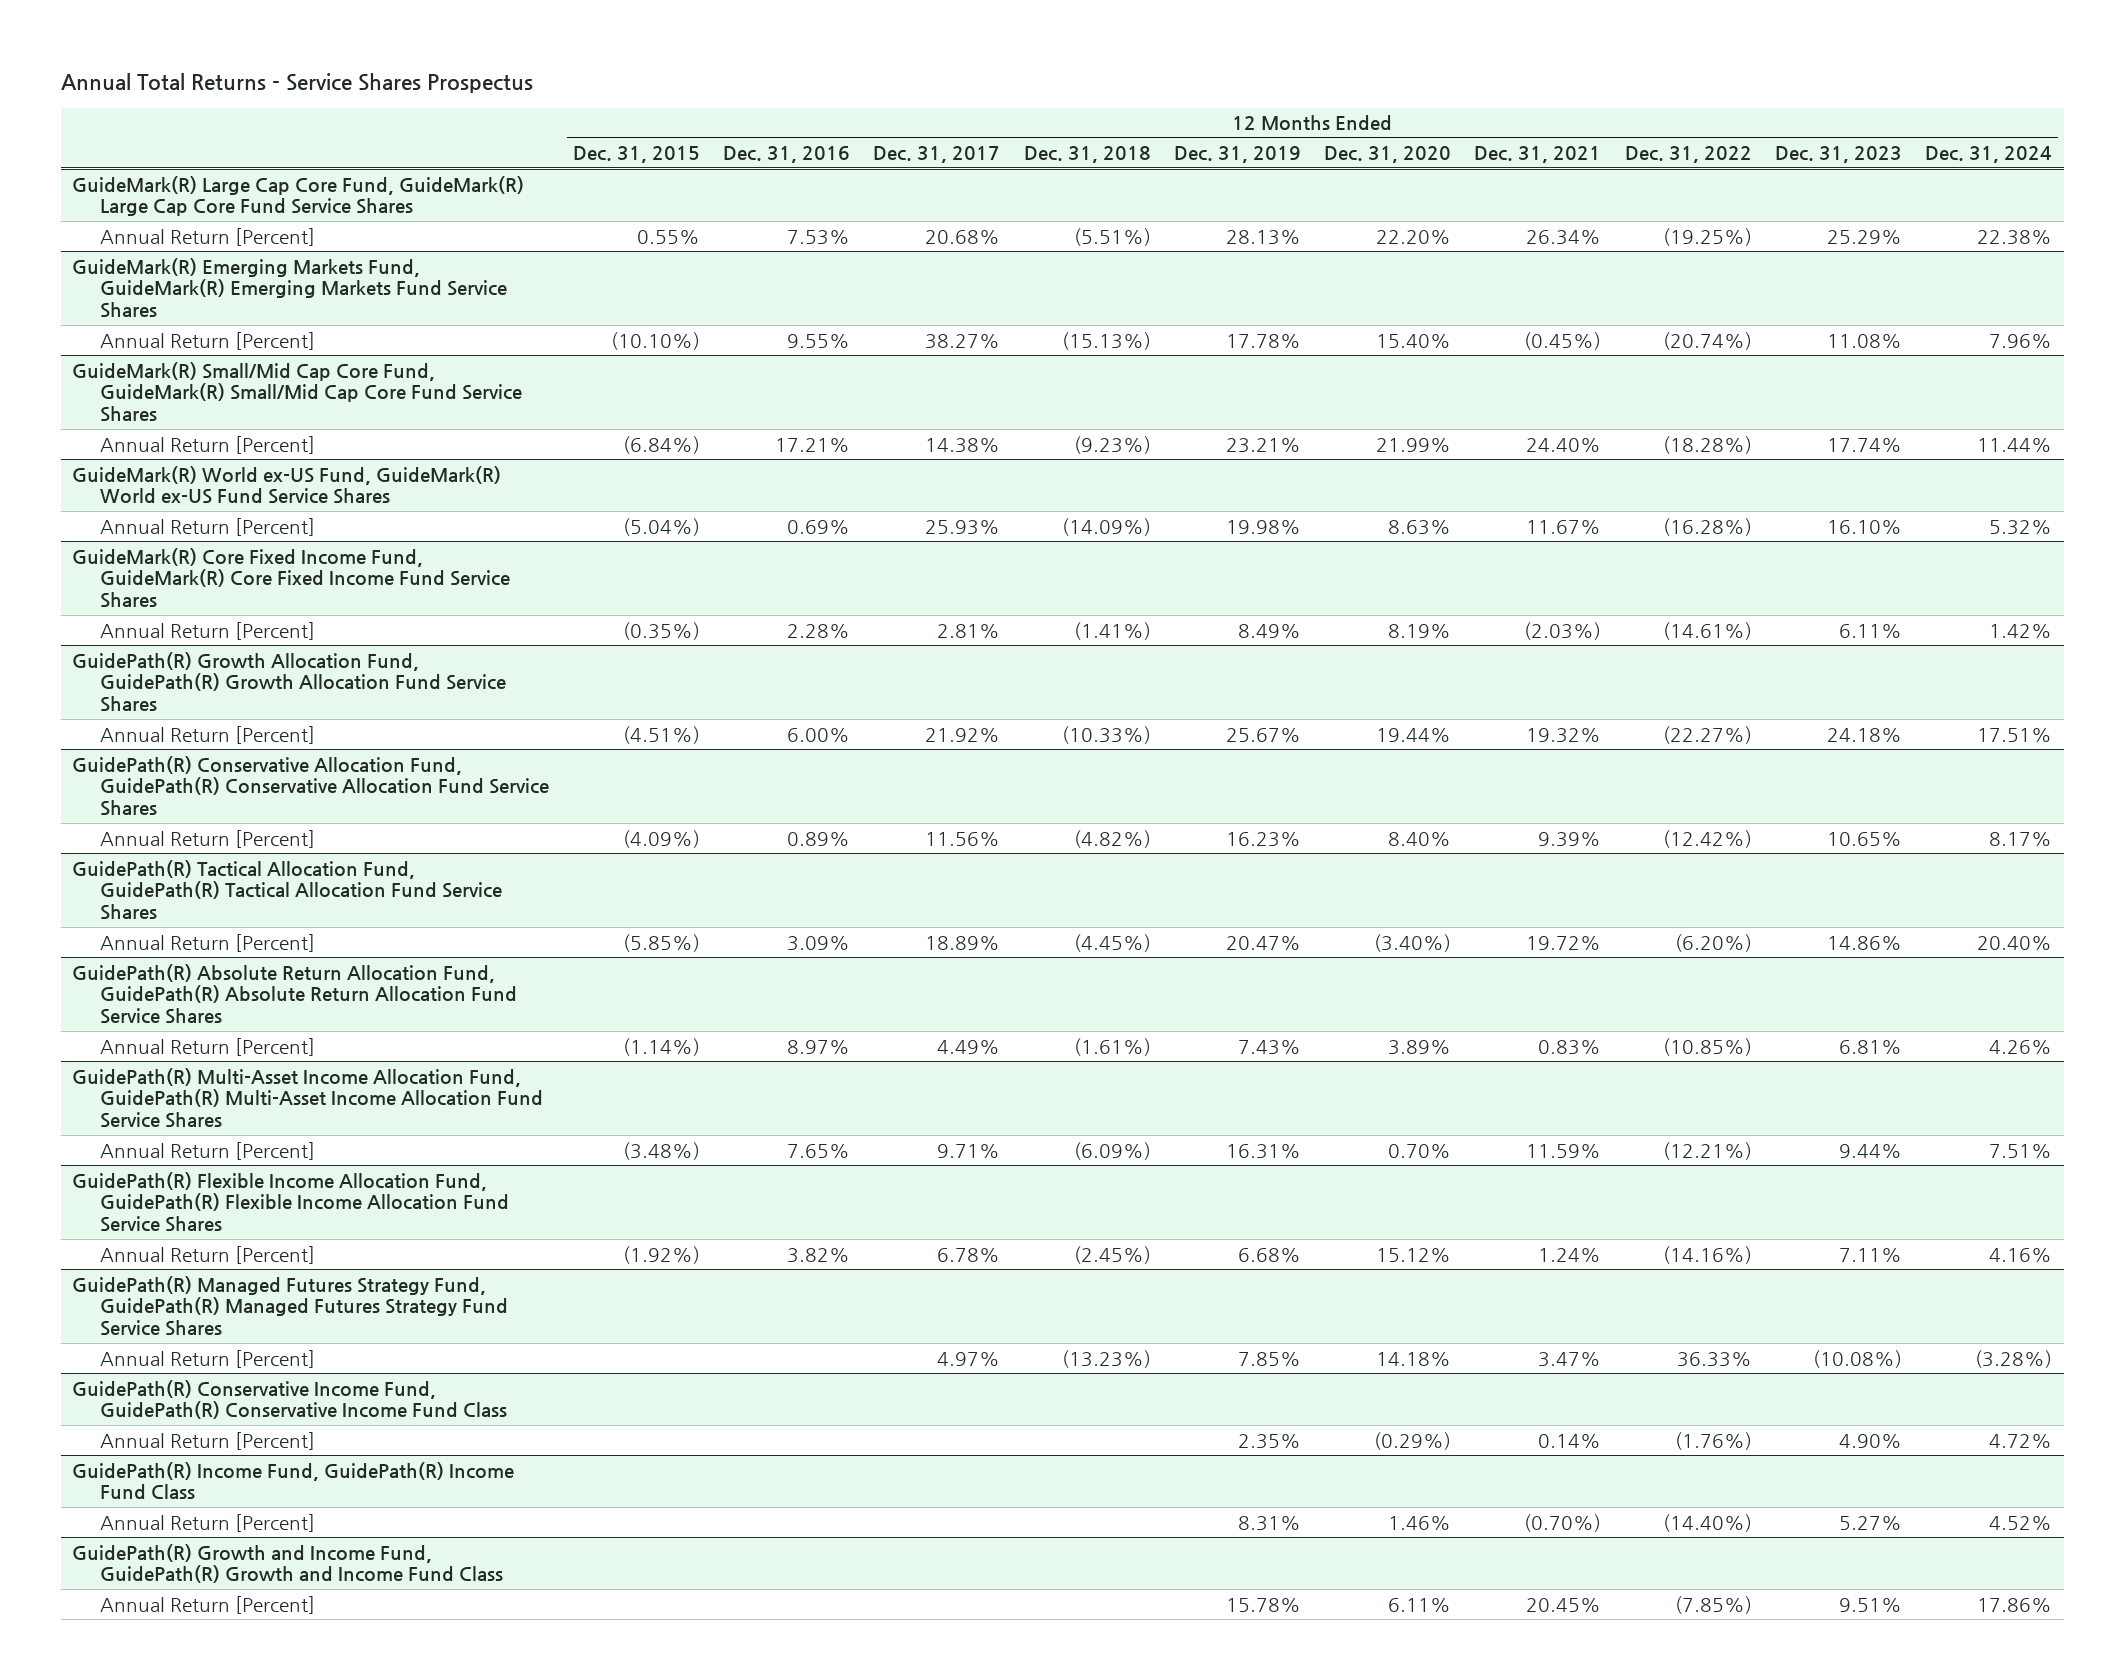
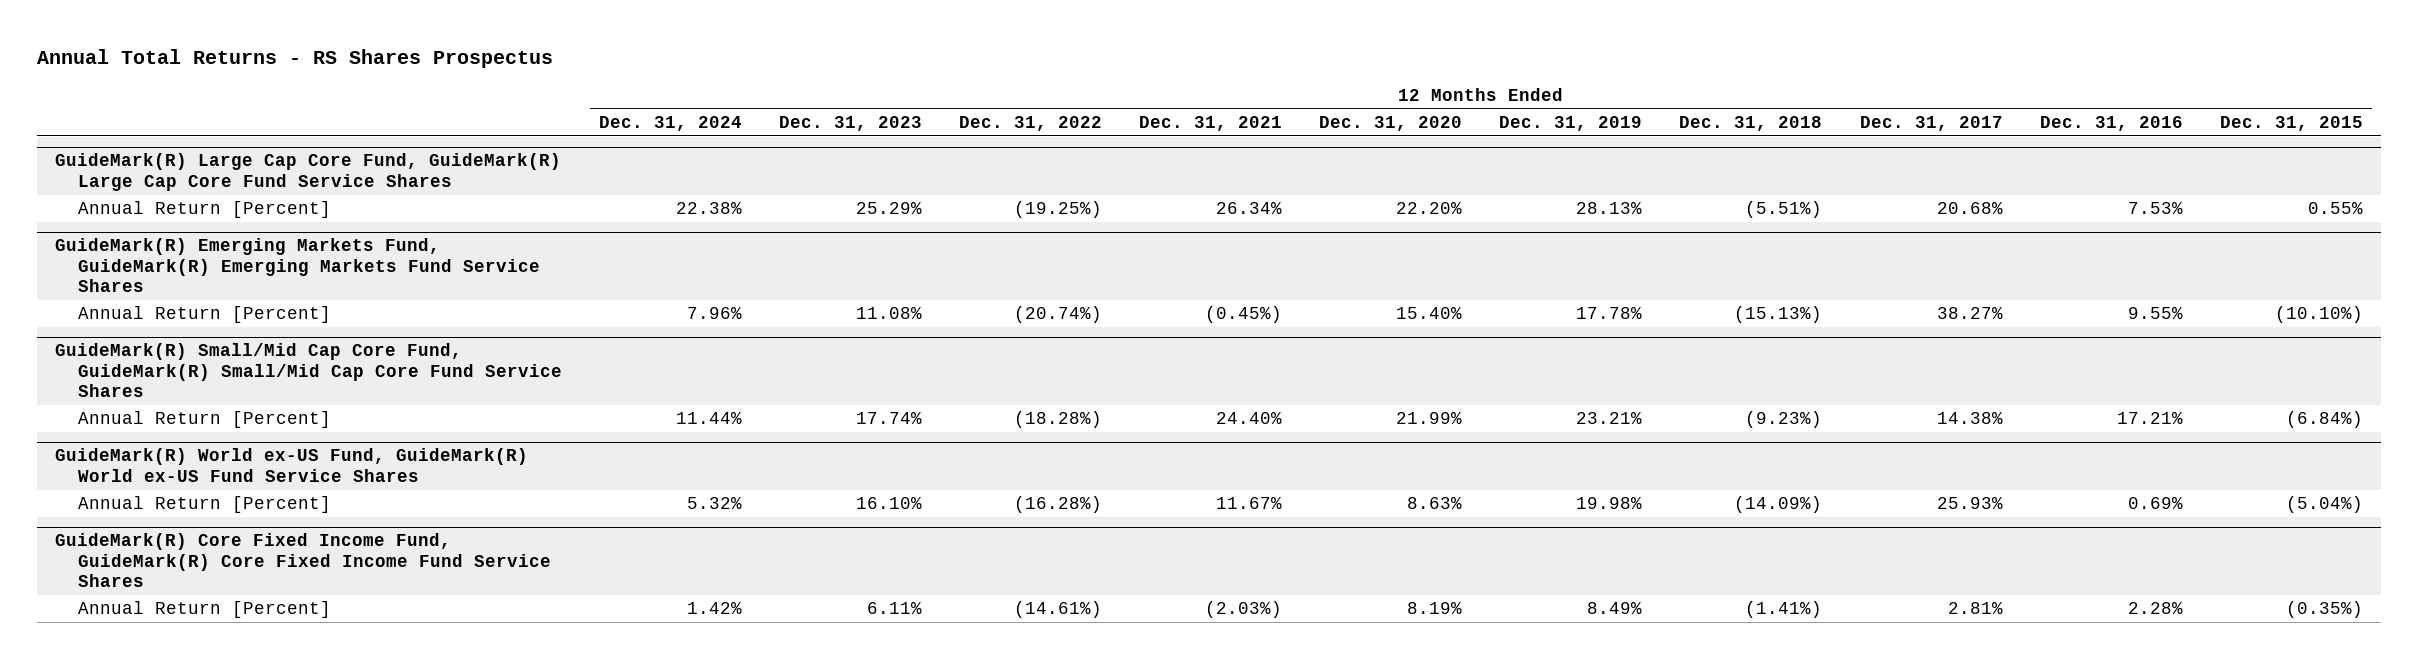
[60,73,533,94] Annual Total Returns - Service Shares Prospectus -> [36,48,553,68] Annual Total Returns - RS Shares Prospectus
[72,651,507,712] GuidePath(R) Growth Allocation Fund, GuidePath(R) Growth Allocation Fund Service Shares -> none
[100,725,316,744] Annual Return [Percent] -> none
[72,755,550,816] GuidePath(R) Conservative Allocation Fund, GuidePath(R) Conservative Allocation Fund Service Shares -> none
[100,829,316,848] Annual Return [Percent] -> none
[72,859,503,920] GuidePath(R) Tactical Allocation Fund, GuidePath(R) Tactical Allocation Fund Service Shares -> none
[100,933,316,952] Annual Return [Percent] -> none
[72,963,518,1024] GuidePath(R) Absolute Return Allocation Fund, GuidePath(R) Absolute Return Allocation Fund Service Shares -> none
[100,1037,316,1056] Annual Return [Percent] -> none
[72,1067,544,1128] GuidePath(R) Multi-Asset Income Allocation Fund, GuidePath(R) Multi-Asset Income Allocation Fund Service Shares -> none
[100,1141,316,1160] Annual Return [Percent] -> none
[72,1171,510,1232] GuidePath(R) Flexible Income Allocation Fund, GuidePath(R) Flexible Income Allocation Fund Service Shares -> none
[100,1245,316,1264] Annual Return [Percent] -> none
[72,1275,509,1336] GuidePath(R) Managed Futures Strategy Fund, GuidePath(R) Managed Futures Strategy Fund Service Shares -> none
[100,1349,316,1368] Annual Return [Percent] -> none
[72,1379,508,1420] GuidePath(R) Conservative Income Fund, GuidePath(R) Conservative Income Fund Class -> none
[100,1431,316,1450] Annual Return [Percent] -> none
[72,1461,515,1500] GuidePath(R) Income Fund, GuidePath(R) Income Fund Class -> none
[100,1513,316,1532] Annual Return [Percent] -> none
[72,1543,504,1584] GuidePath(R) Growth and Income Fund, GuidePath(R) Growth and Income Fund Class -> none
[100,1595,316,1614] Annual Return [Percent] -> none

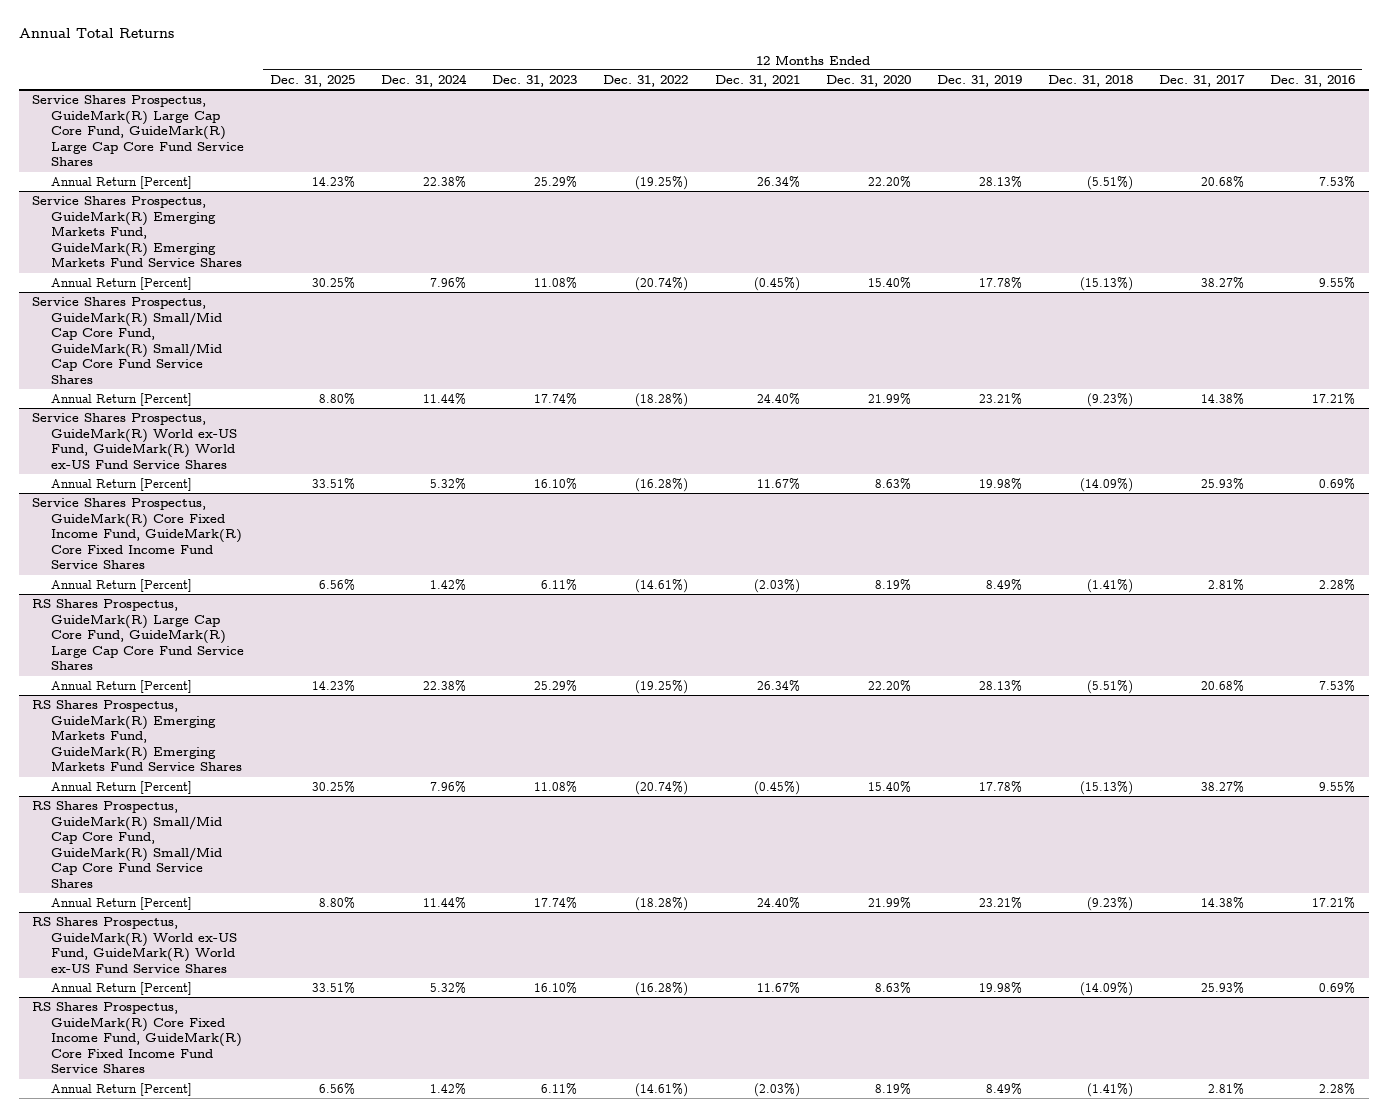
[36,48,553,68] Annual Total Returns - RS Shares Prospectus -> [19,28,175,39] Annual Total Returns
[2219,115,2363,131] Dec. 31, 2015 -> none
none -> [269,74,355,87] Dec. 31, 2025
[55,153,562,191] GuideMark(R) Large Cap Core Fund, GuideMark(R) Large Cap Core Fund Service Shares -> [32,94,244,167] Service Shares Prospectus, GuideMark(R) Large Cap Core Fund, GuideMark(R) Large Cap Core Fund Service Shares
[55,238,540,293] GuideMark(R) Emerging Markets Fund, GuideMark(R) Emerging Markets Fund Service Shares -> [32,195,242,268] Service Shares Prospectus, GuideMark(R) Emerging Markets Fund, GuideMark(R) Emerging Markets Fund Service Shares
[55,343,562,398] GuideMark(R) Small/Mid Cap Core Fund, GuideMark(R) Small/Mid Cap Core Fund Service Shares -> [32,296,222,385] Service Shares Prospectus, GuideMark(R) Small/Mid Cap Core Fund, GuideMark(R) Small/Mid Cap Core Fund Service Shares
[55,448,529,482] GuideMark(R) World ex-US Fund, GuideMark(R) World ex-US Fund Service Shares -> [32,412,237,469] Service Shares Prospectus, GuideMark(R) World ex-US Fund, GuideMark(R) World ex-US Fund Service Shares
[55,533,551,588] GuideMark(R) Core Fixed Income Fund, GuideMark(R) Core Fixed Income Fund Service Shares -> [32,497,242,570] Service Shares Prospectus, GuideMark(R) Core Fixed Income Fund, GuideMark(R) Core Fixed Income Fund Service Shares
none -> [32,598,244,671] RS Shares Prospectus, GuideMark(R) Large Cap Core Fund, GuideMark(R) Large Cap Core Fund Service Shares
none -> [50,679,192,693] Annual Return [Percent]
none -> [32,699,242,772] RS Shares Prospectus, GuideMark(R) Emerging Markets Fund, GuideMark(R) Emerging Markets Fund Service Shares
none -> [50,780,192,794] Annual Return [Percent]
none -> [32,800,222,889] RS Shares Prospectus, GuideMark(R) Small/Mid Cap Core Fund, GuideMark(R) Small/Mid Cap Core Fund Service Shares
none -> [50,896,192,910] Annual Return [Percent]
none -> [32,916,237,973] RS Shares Prospectus, GuideMark(R) World ex-US Fund, GuideMark(R) World ex-US Fund Service Shares
none -> [50,981,192,995] Annual Return [Percent]
none -> [32,1001,242,1074] RS Shares Prospectus, GuideMark(R) Core Fixed Income Fund, GuideMark(R) Core Fixed Income Fund Service Shares
none -> [50,1082,192,1096] Annual Return [Percent]

